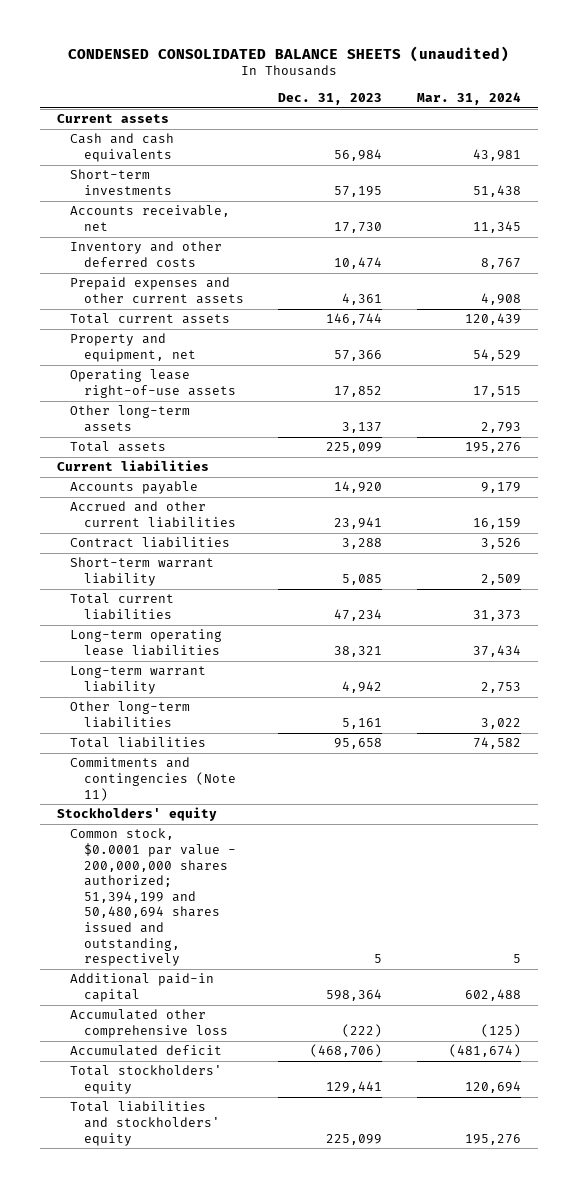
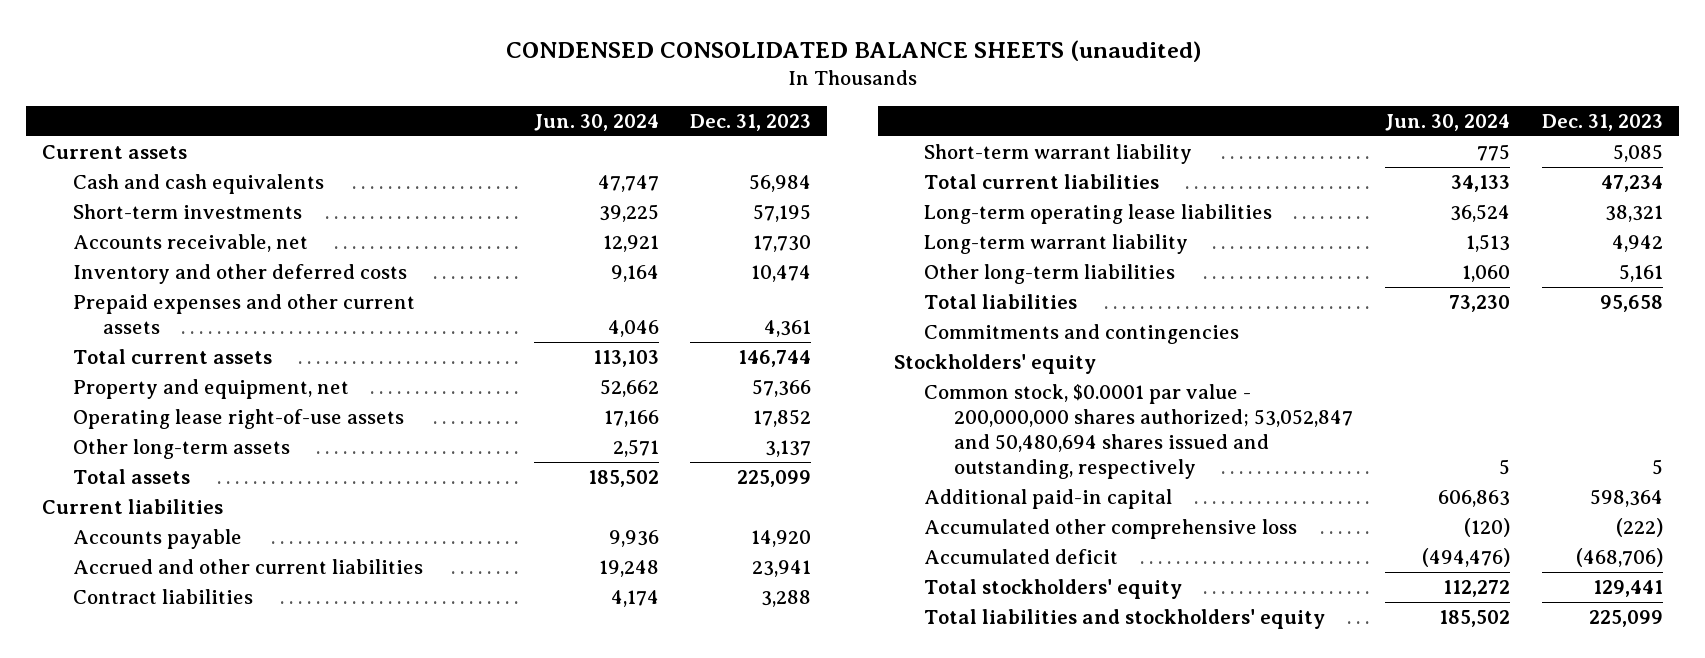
[416,91,521,105] Mar. 31, 2024 -> none
none -> [533,113,659,131] Jun. 30, 2024
[70,757,236,801] Commitments and contingencies (Note 11) -> [924,324,1240,345] Commitments and contingencies
[70,828,236,967] Common stock, $0.0001 par value - 200,000,000 shares authorized; 51,394,199 and 50,480,694 shares issued and outstanding, respectively -> [924,384,1354,479] Common stock, $0.0001 par value - 200,000,000 shares authorized; 53,052,847 and 50,480,694 shares issued and outstanding, respectively

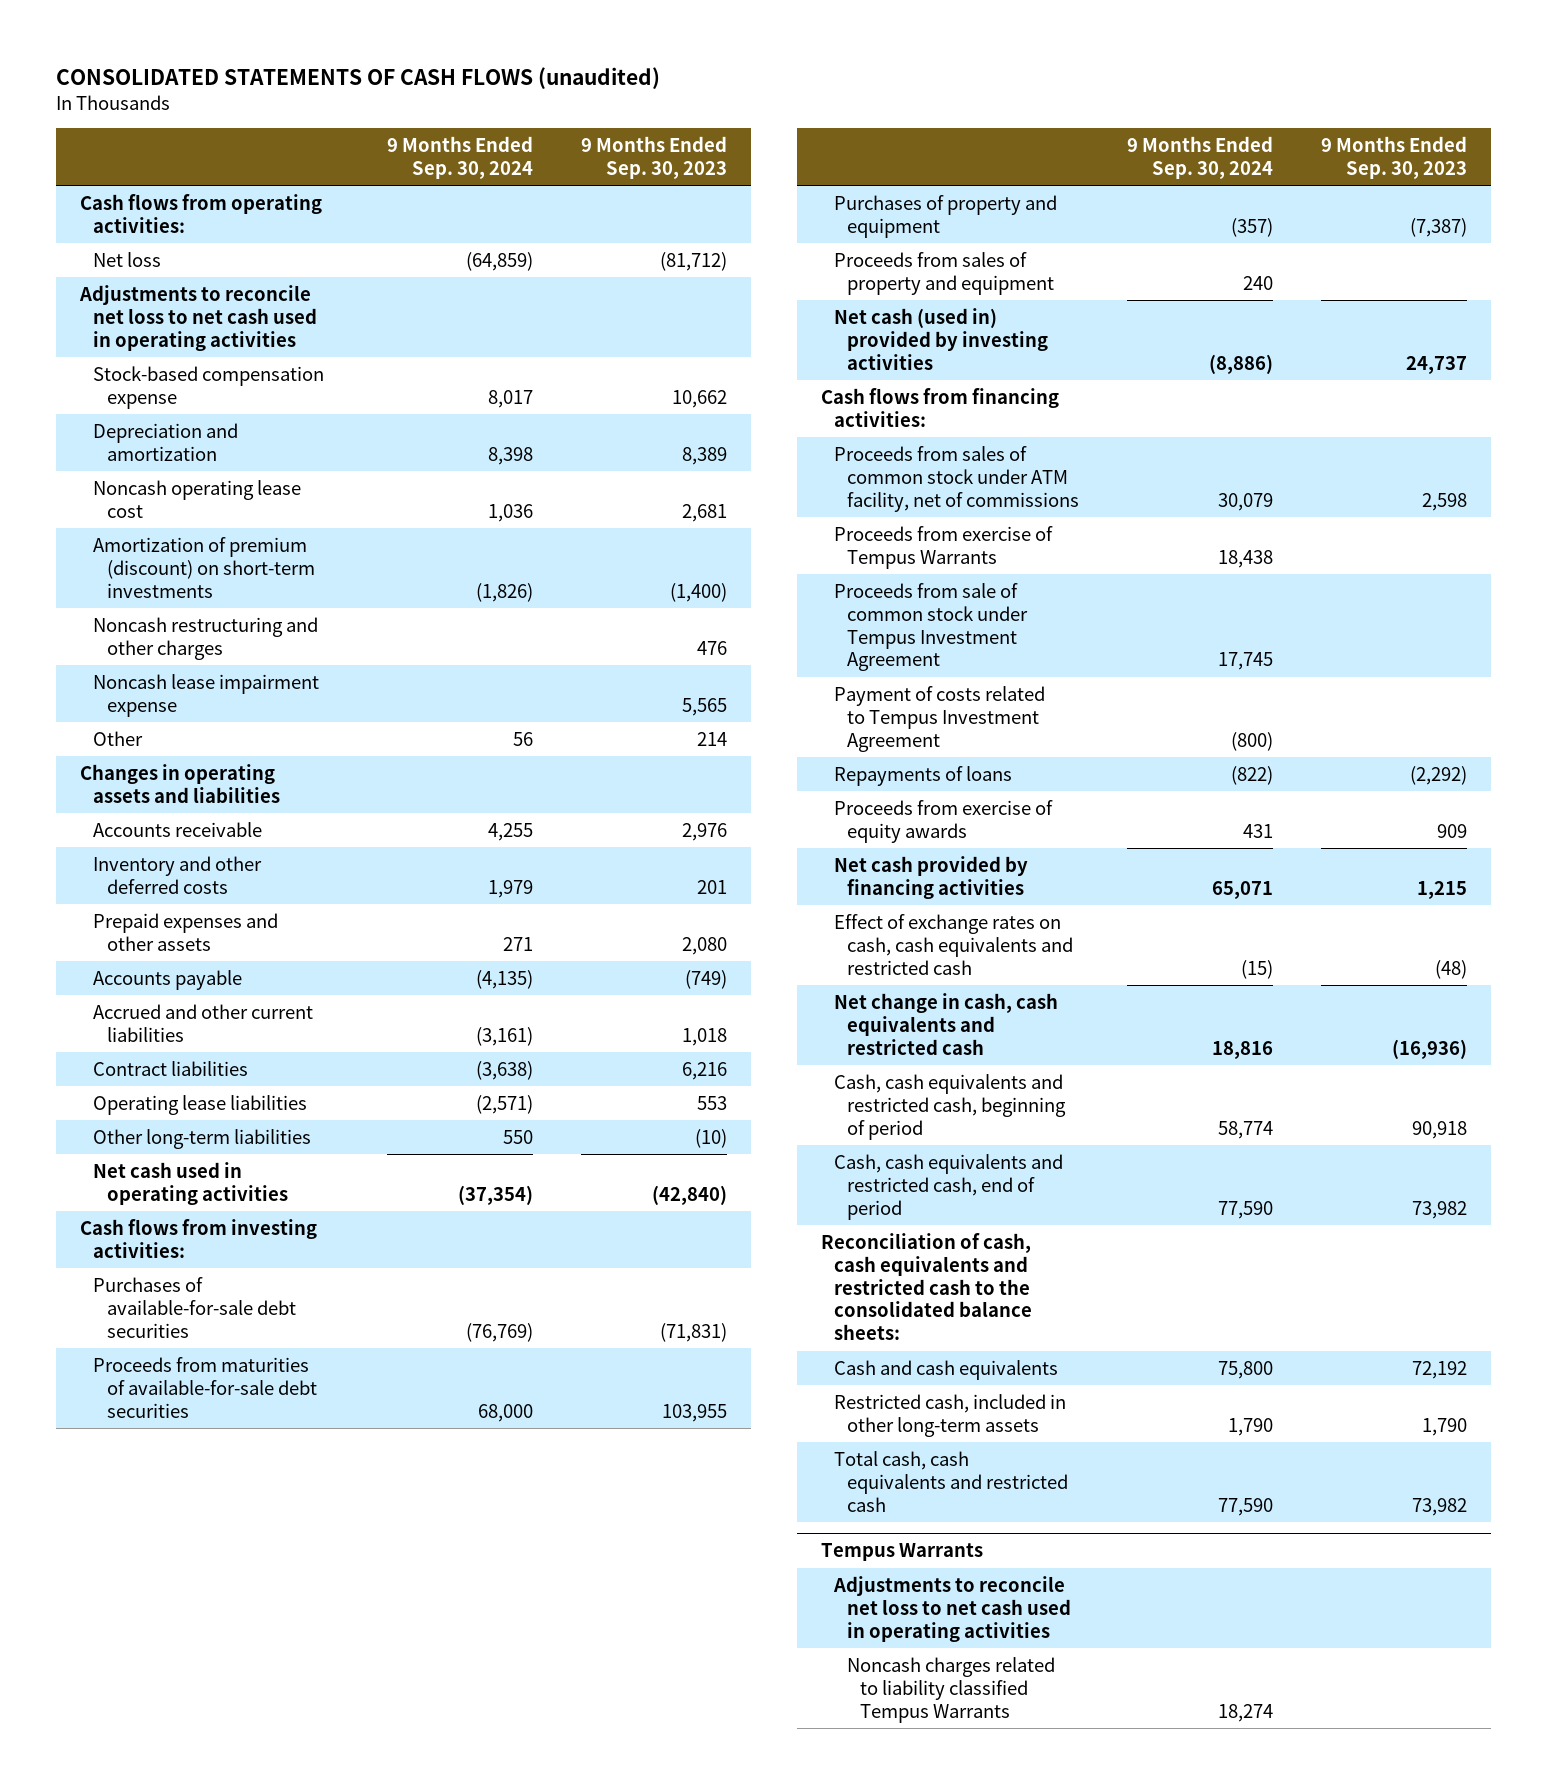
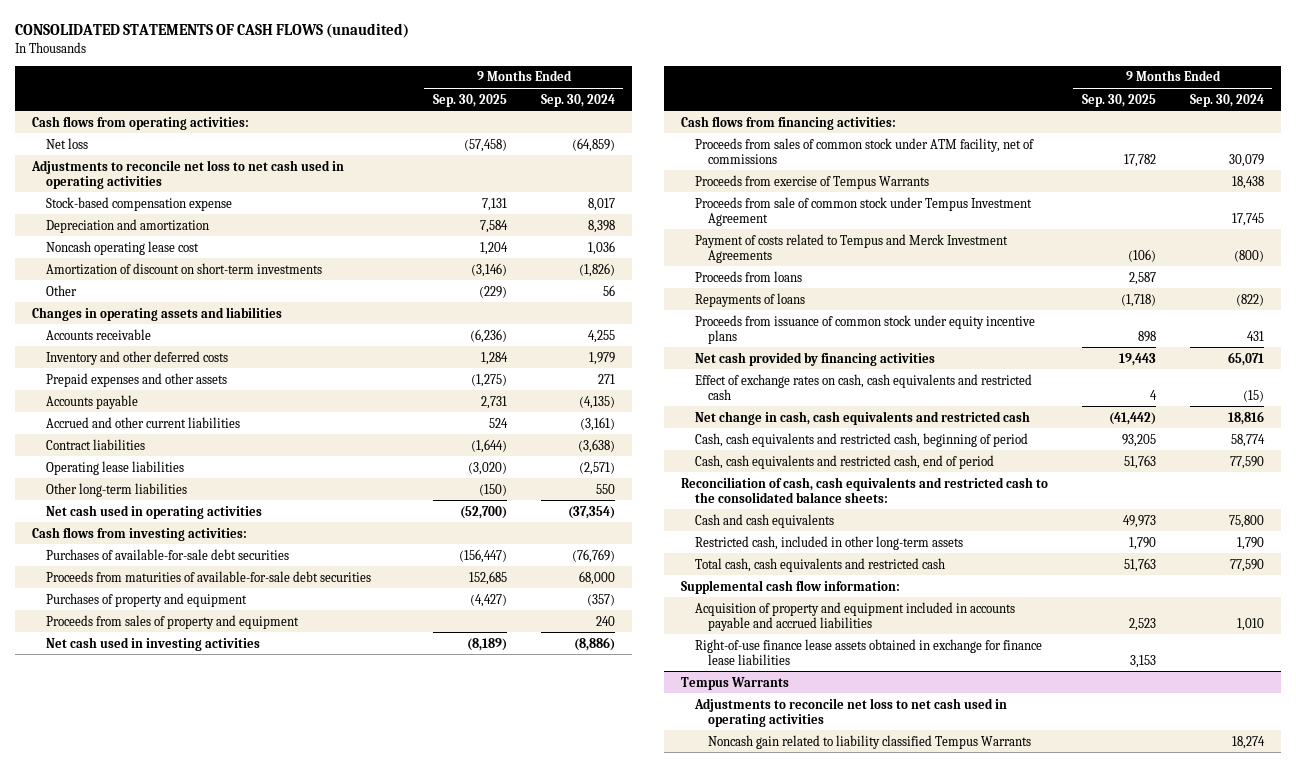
[580,135,727,179] 9 Months Ended Sep. 30, 2023 -> none
none -> [432,93,507,107] Sep. 30, 2025
[93,616,319,660] Noncash restructuring and other charges -> none
[93,673,320,717] Noncash lease impairment expense -> none
[93,536,315,598] Amortization of premium (discount) on short-term investments -> [45,262,322,275] Amortization of discount on short-term investments
[833,307,1049,370] Net cash (used in) provided by investing activities -> [45,636,260,651] Net cash used in investing activities
[833,685,1045,752] Payment of costs related to Tempus Investment Agreement -> [694,233,1008,263] Payment of costs related to Tempus and Merck Investment Agreements
none -> [694,270,802,282] Proceeds from loans
[833,799,1053,843] Proceeds from exercise of equity awards -> [694,314,1035,344] Proceeds from issuance of common stock under equity incentive plans
none -> [681,579,901,594] Supplemental cash flow information:
none -> [694,601,1015,631] Acquisition of property and equipment included in accounts payable and accrued liabilities
none -> [694,638,1042,665] Right-of-use finance lease assets obtained in exchange for finance lease liabilities
[847,1656,1056,1723] Noncash charges related to liability classified Tempus Warrants -> [708,734,1032,749] Noncash gain related to liability classified Tempus Warrants

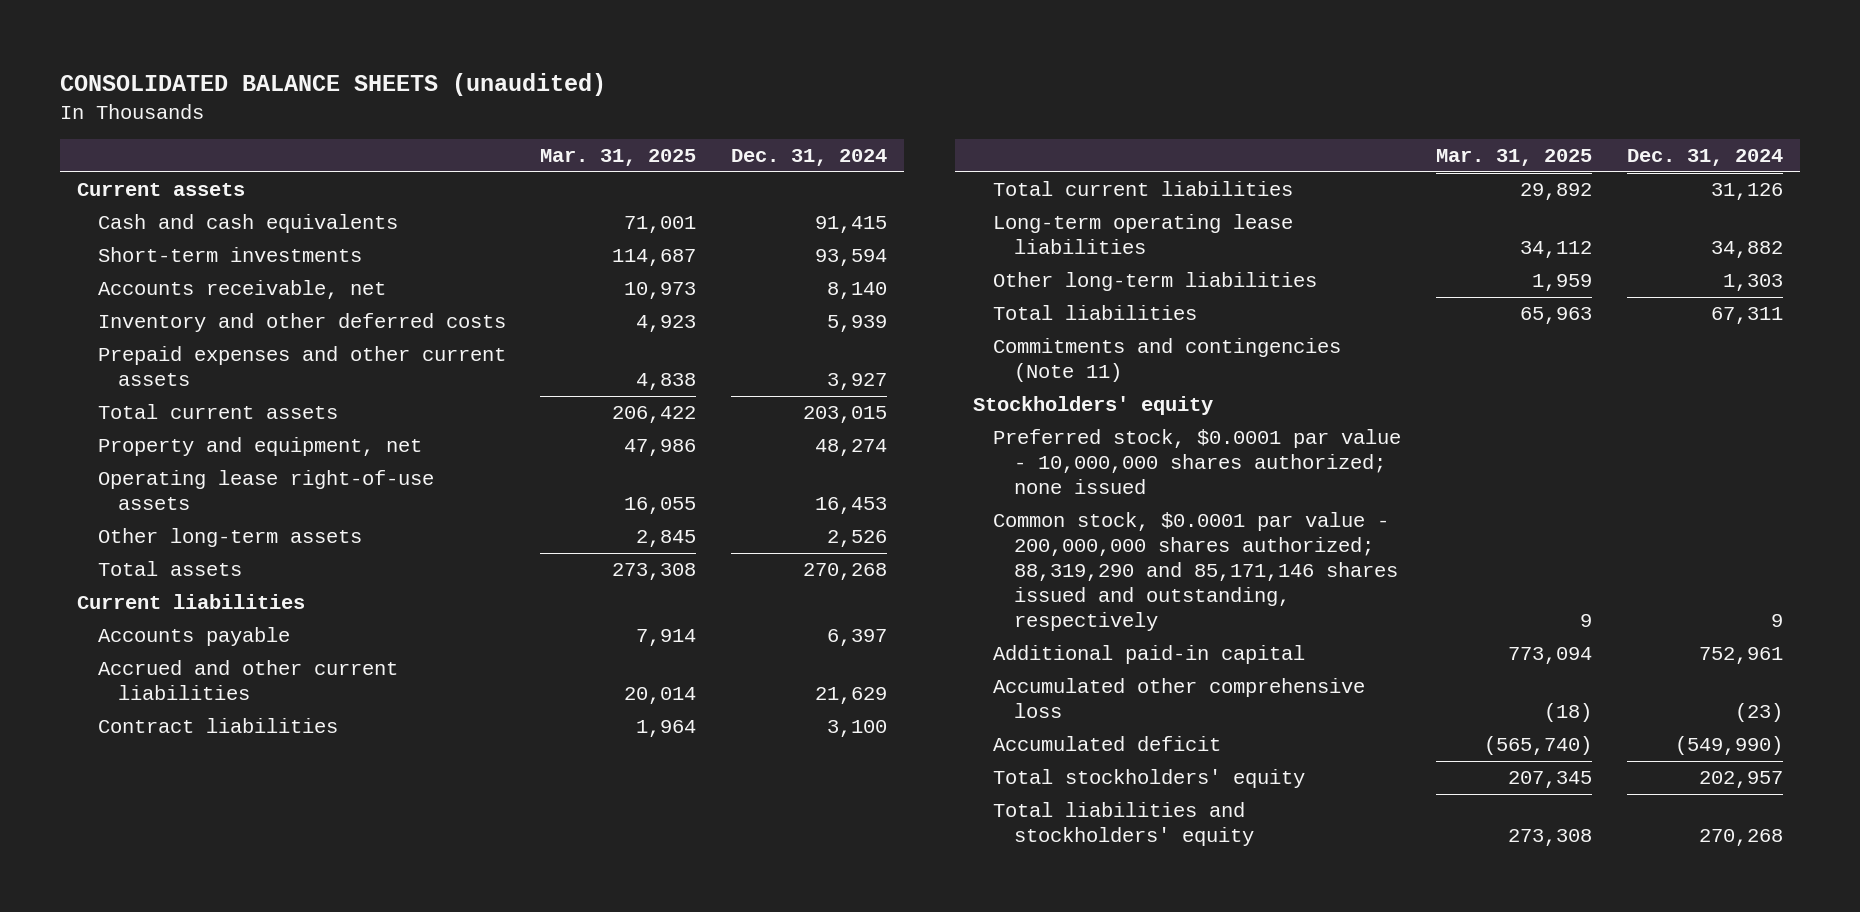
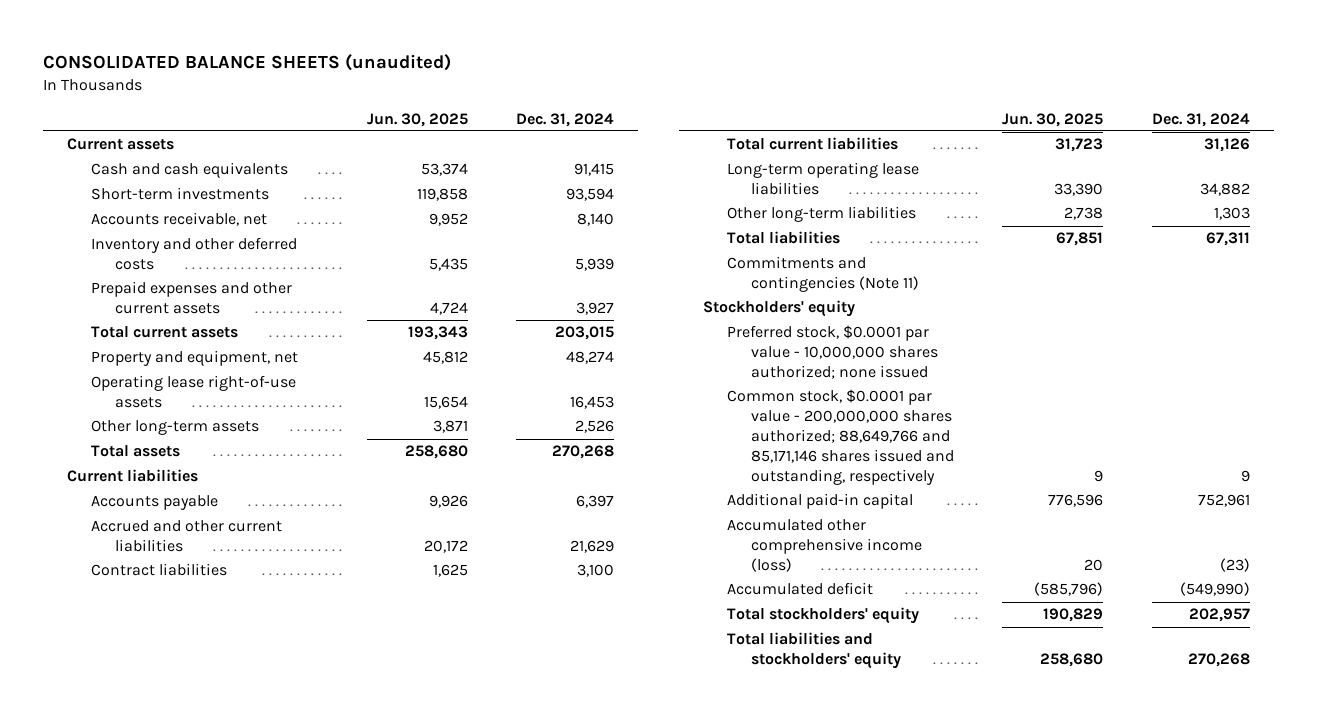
[540,149,697,167] Mar. 31, 2025 -> none
none -> [366,112,468,127] Jun. 30, 2025
[993,512,1399,632] Common stock, $0.0001 par value - 200,000,000 shares authorized; 88,319,290 and 85,171,146 shares issued and outstanding, respectively -> [727,389,954,485] Common stock, $0.0001 par value - 200,000,000 shares authorized; 88,649,766 and 85,171,146 shares issued and outstanding, respectively
[993,678,1366,719] Accumulated other comprehensive loss -> [727,519,922,573] Accumulated other comprehensive income (loss)

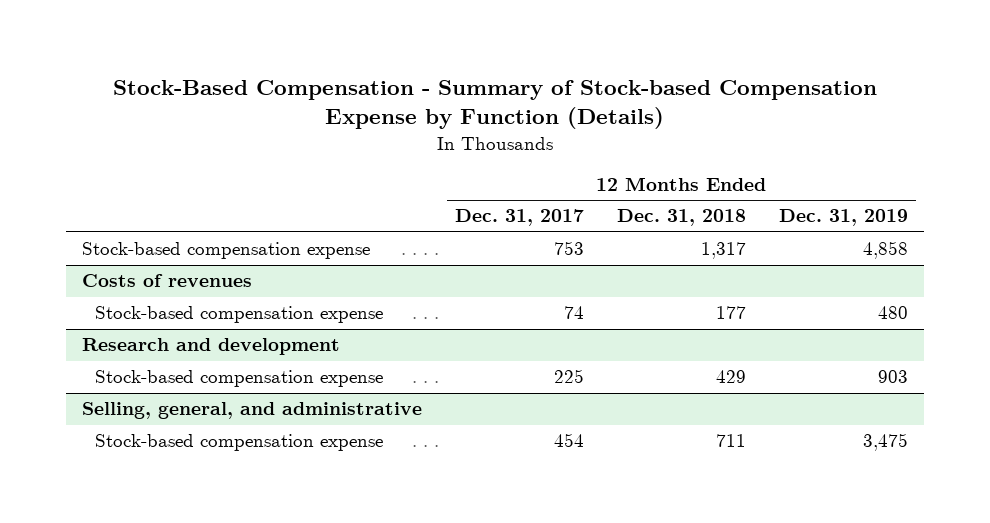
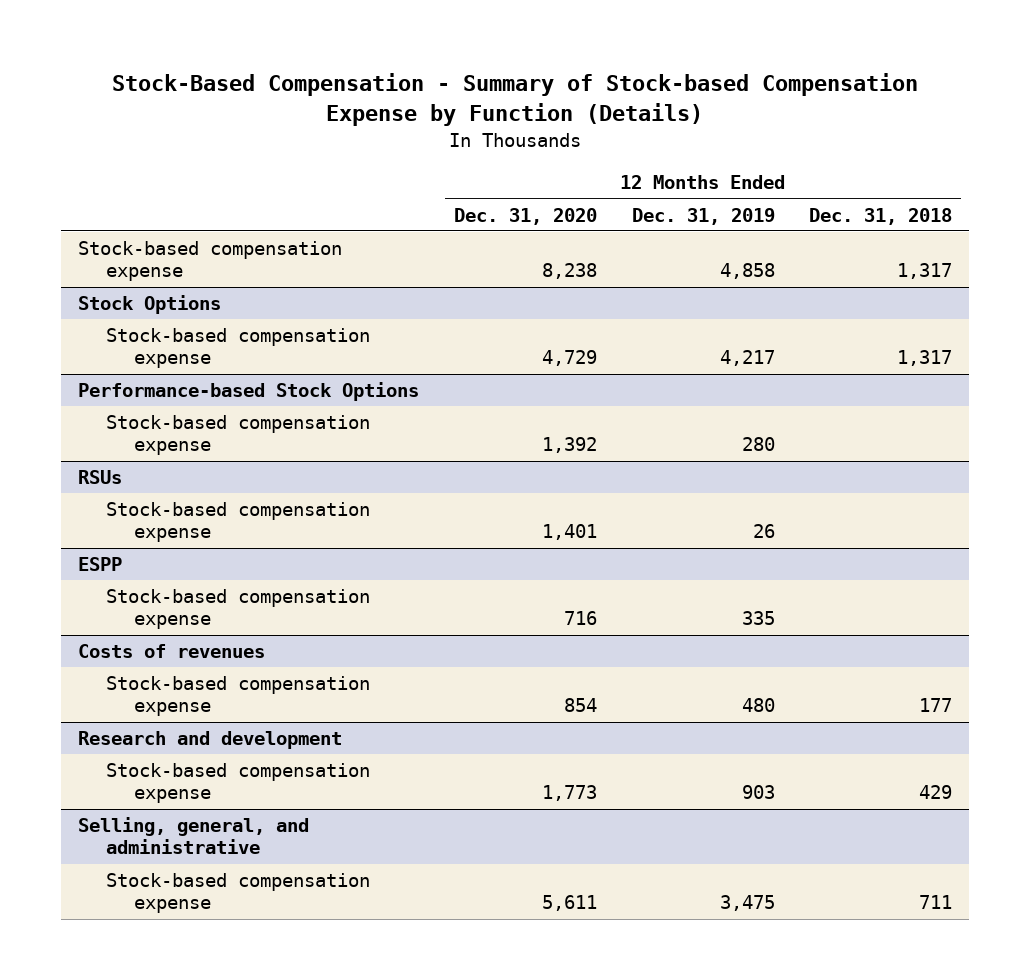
[455,209,585,227] Dec. 31, 2017 -> none
none -> [453,207,597,225] Dec. 31, 2020
none -> [78,295,222,315] Stock Options
none -> [106,328,371,369] Stock-based compensation expense
none -> [78,382,420,402] Performance-based Stock Options
none -> [106,415,371,456] Stock-based compensation expense
none -> [78,470,123,485] RSUs
none -> [106,502,371,543] Stock-based compensation expense
none -> [78,557,123,572] ESPP
none -> [106,589,371,630] Stock-based compensation expense

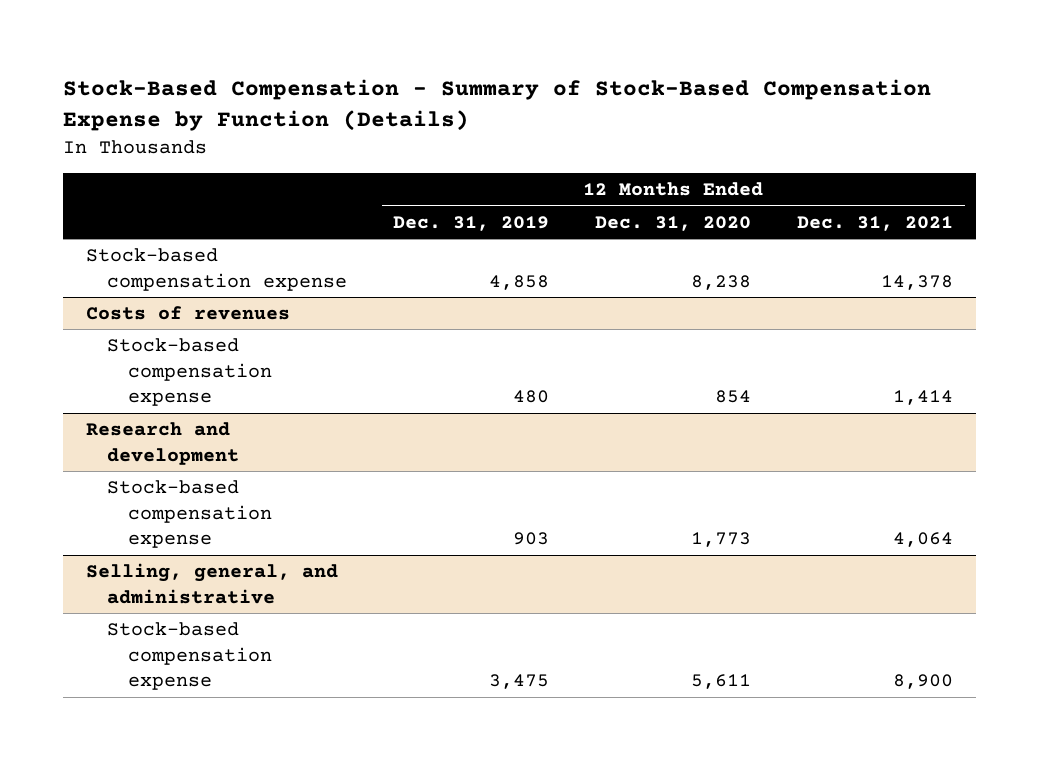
[112,72,919,126] Stock-Based Compensation - Summary of Stock-based Compensation Expense by Function (Details) -> [63,78,932,132] Stock-Based Compensation - Summary of Stock-Based Compensation Expense by Function (Details)
[809,207,953,225] Dec. 31, 2018 -> none
none -> [797,215,954,231] Dec. 31, 2021
[78,295,222,315] Stock Options -> none
[106,328,371,369] Stock-based compensation expense -> none
[78,382,420,402] Performance-based Stock Options -> none
[106,415,371,456] Stock-based compensation expense -> none
[78,470,123,485] RSUs -> none
[106,502,371,543] Stock-based compensation expense -> none
[78,557,123,572] ESPP -> none
[106,589,371,630] Stock-based compensation expense -> none

